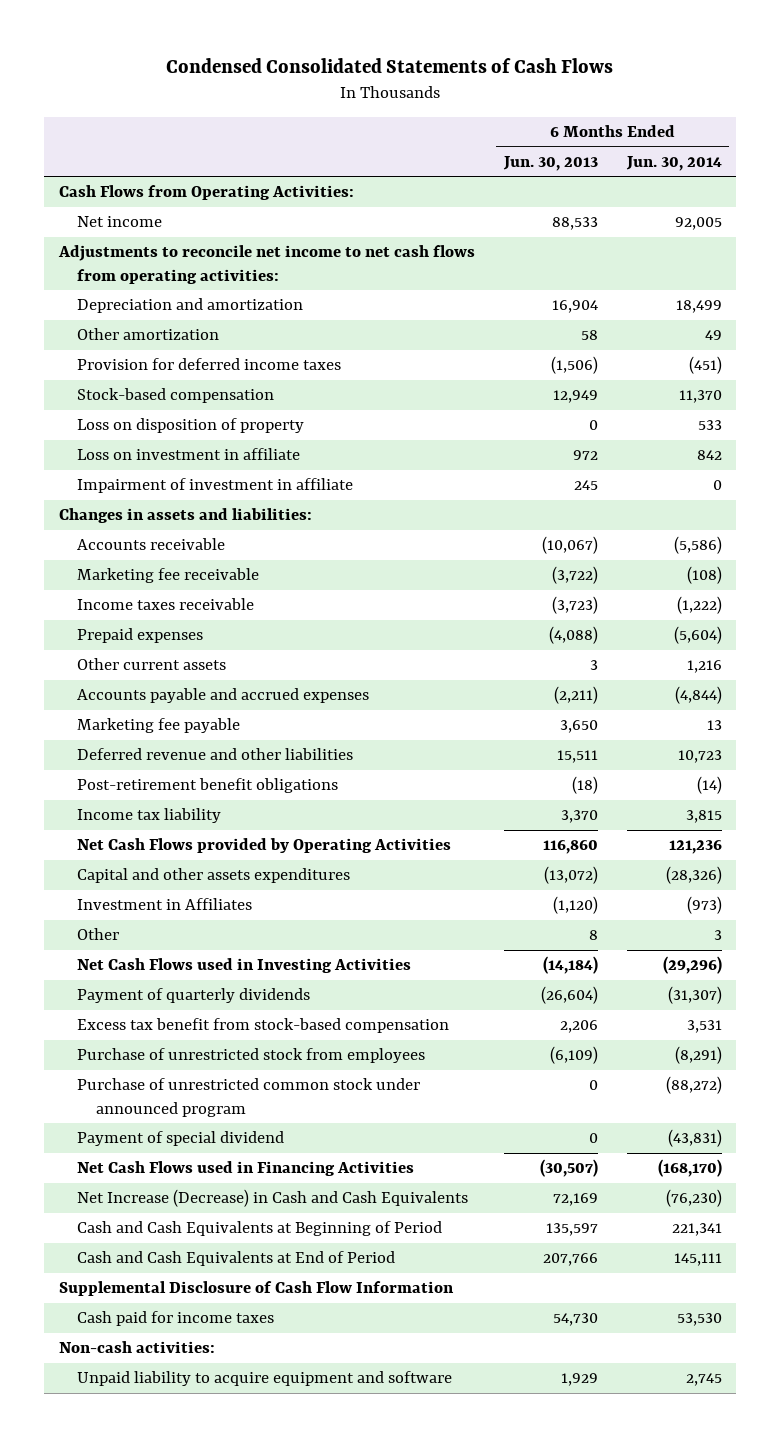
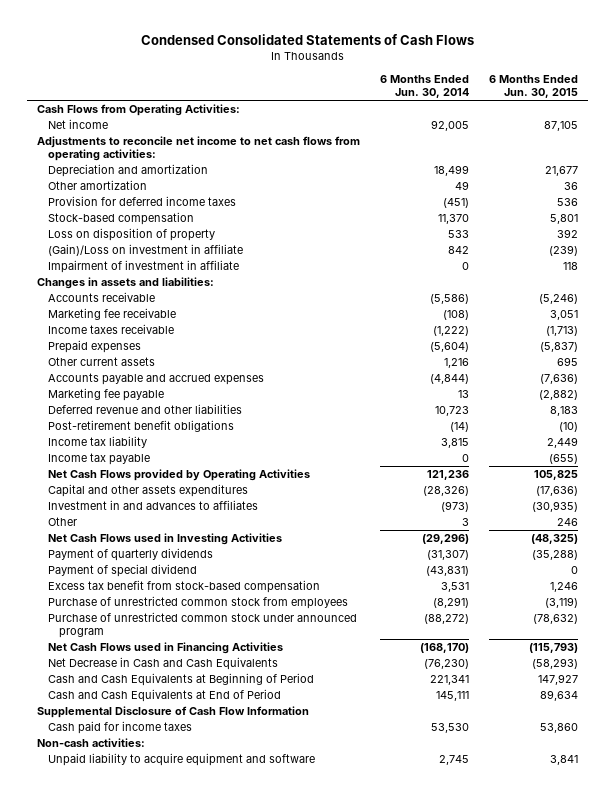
[502,155,598,171] Jun. 30, 2013 -> none
none -> [489,75,579,99] 6 Months Ended Jun. 30, 2015
[77,448,301,461] Loss on investment in affiliate -> [48,244,244,257] (Gain)/Loss on investment in affiliate
none -> [48,453,151,466] Income tax payable
[77,898,253,911] Investment in Affiliates -> [48,500,259,511] Investment in and advances to affiliates
[77,1131,285,1147] Payment of special dividend -> [48,564,198,578] Payment of special dividend
[77,1048,426,1064] Purchase of unrestricted stock from employees -> [48,596,349,610] Purchase of unrestricted common stock from employees
[77,1189,469,1208] Net Increase (Decrease) in Cash and Cash Equivalents -> [48,657,279,671] Net Decrease in Cash and Cash Equivalents

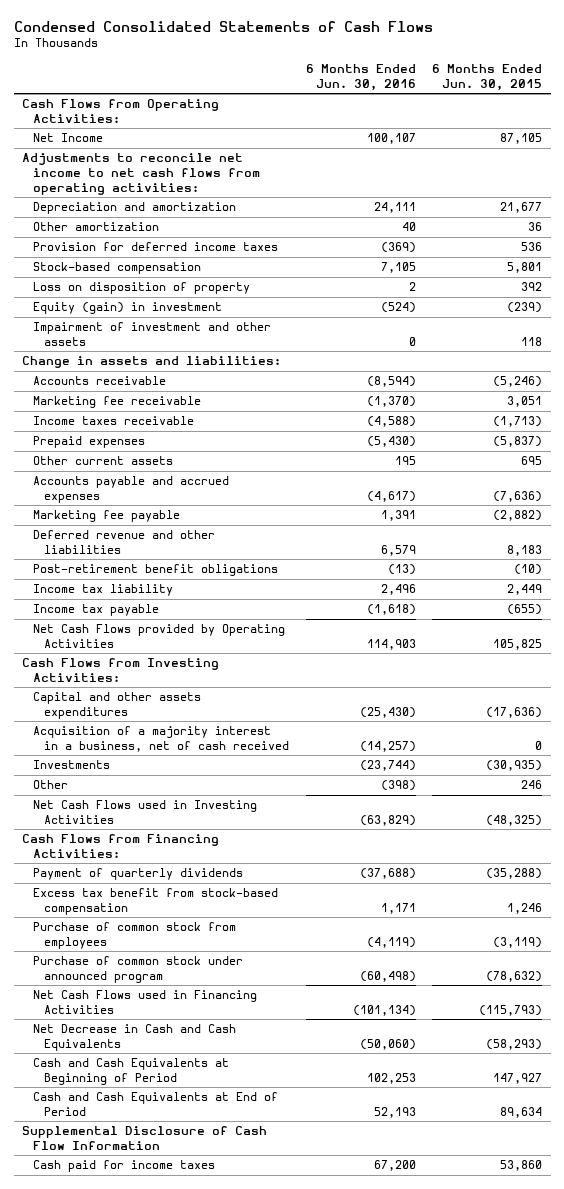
[380,75,470,99] 6 Months Ended Jun. 30, 2014 -> none
none -> [305,64,416,91] 6 Months Ended Jun. 30, 2016
[48,119,109,130] Net income -> [32,133,103,143] Net Income
[48,244,244,257] (Gain)/Loss on investment in affiliate -> [32,302,222,315] Equity (gain) in investment
[48,260,240,274] Impairment of investment in affiliate -> [32,322,271,347] Impairment of investment and other assets
[37,277,215,290] Changes in assets and liabilities: -> [21,356,281,369] Change in assets and liabilities:
none -> [21,658,219,683] Cash Flows from Investing Activities:
none -> [32,726,290,753] Acquisition of a majority interest in a business, net of cash received
[48,500,259,511] Investment in and advances to affiliates -> [32,760,110,770] Investments
none -> [21,834,219,859] Cash Flows from Financing Activities:
[48,564,198,578] Payment of special dividend -> none
[48,596,349,610] Purchase of unrestricted common stock from employees -> [32,922,236,950] Purchase of common stock from employees
[48,612,358,639] Purchase of unrestricted common stock under announced program -> [32,956,243,984] Purchase of common stock under announced program
[37,738,146,748] Non-cash activities: -> none
[48,753,316,767] Unpaid liability to acquire equipment and software -> none

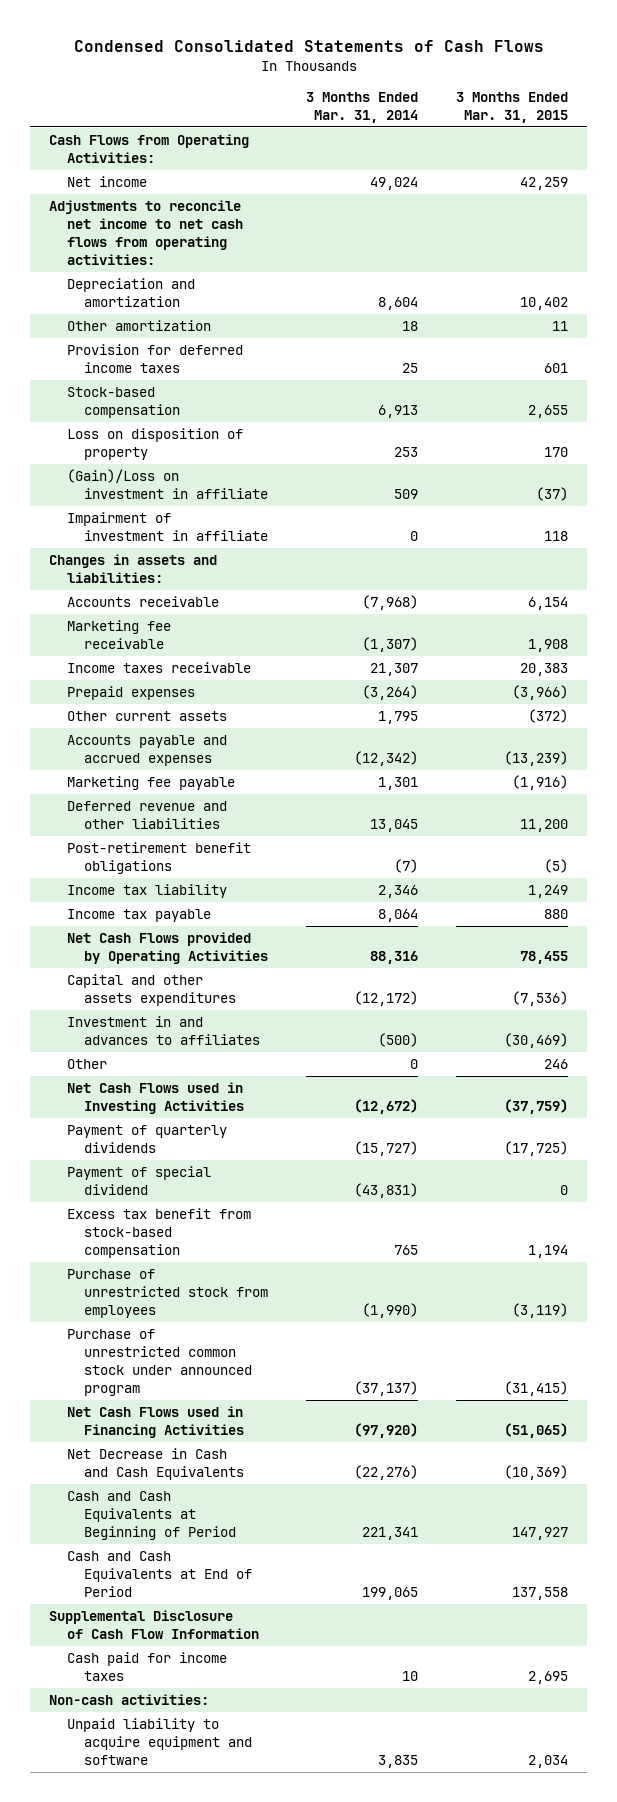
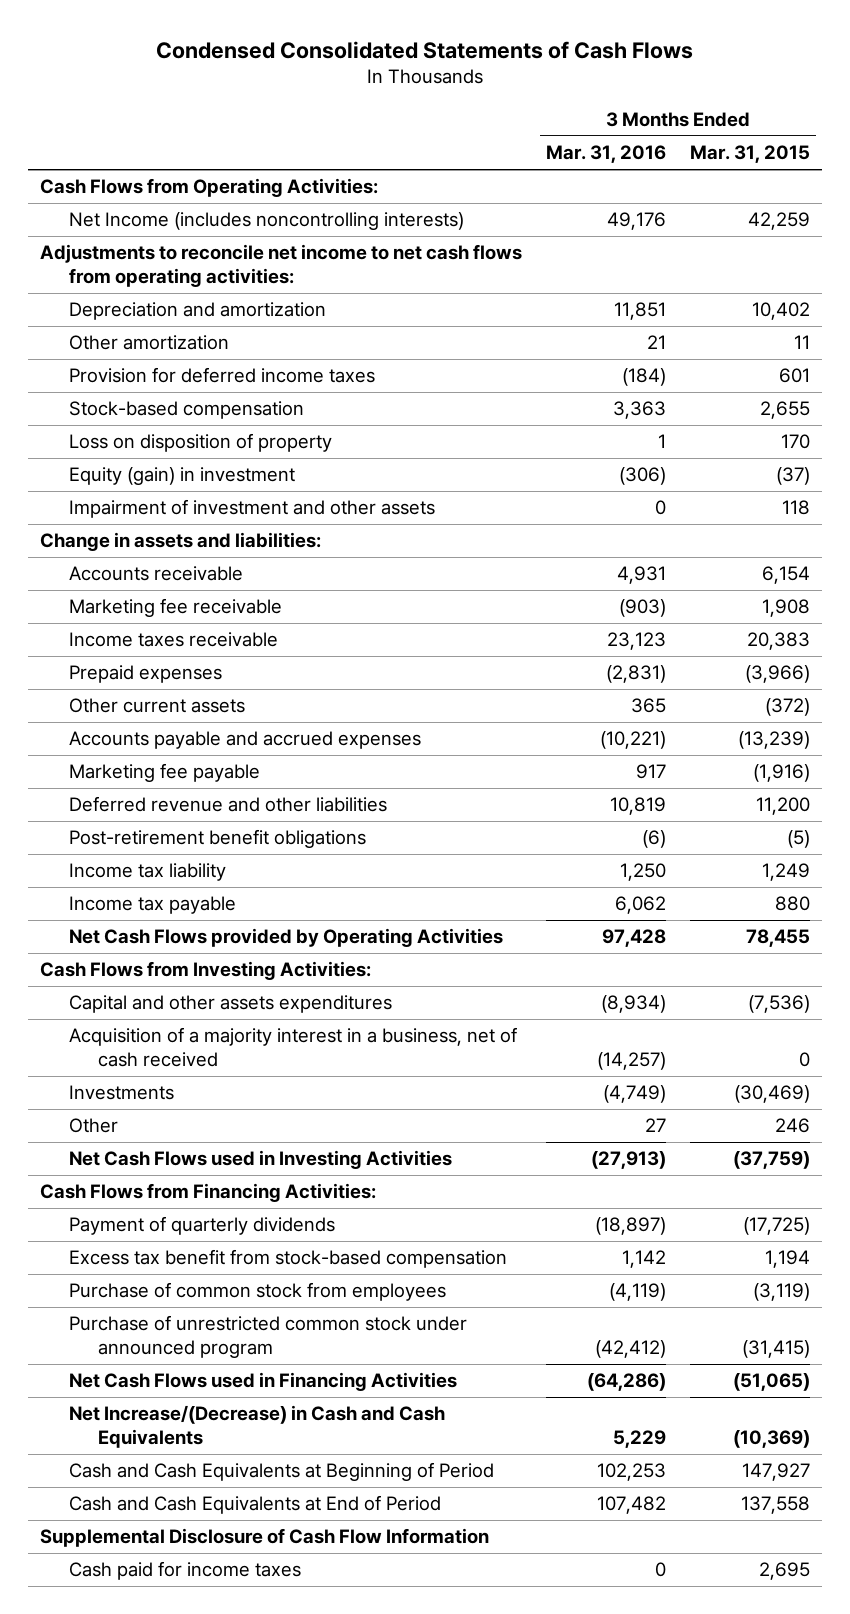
[305,91,418,123] 3 Months Ended Mar. 31, 2014 -> none
none -> [546,145,667,164] Mar. 31, 2016
[66,176,147,188] Net income -> [69,212,465,231] Net Income (includes noncontrolling interests)
[66,469,268,500] (Gain)/Loss on investment in affiliate -> [69,467,296,486] Equity (gain) in investment
[66,512,268,542] Impairment of investment in affiliate -> [69,499,436,519] Impairment of investment and other assets
[49,554,218,584] Changes in assets and liabilities: -> [40,532,322,552] Change in assets and liabilities:
none -> [40,961,372,981] Cash Flows from Investing Activities:
none -> [69,1027,518,1067] Acquisition of a majority interest in a business, net of cash received
[66,1016,260,1046] Investment in and advances to affiliates -> [69,1085,175,1101] Investments
none -> [40,1183,377,1203] Cash Flows from Financing Activities:
[66,1166,211,1196] Payment of special dividend -> none
[66,1269,268,1319] Purchase of unrestricted stock from employees -> [69,1282,447,1302] Purchase of common stock from employees
[66,1448,244,1481] Net Decrease in Cash and Cash Equivalents -> [69,1405,446,1448] Net Increase/(Decrease) in Cash and Cash Equivalents
[49,1694,210,1706] Non-cash activities: -> none
[66,1718,252,1766] Unpaid liability to acquire equipment and software -> none

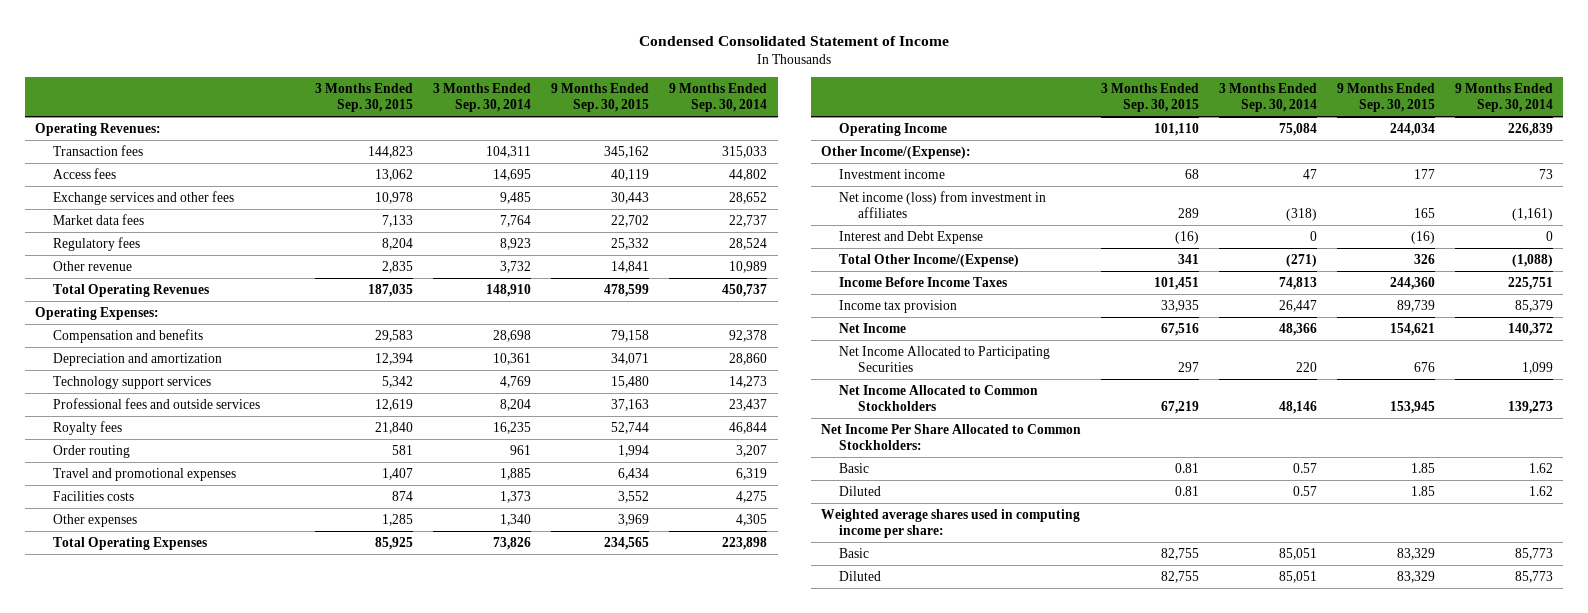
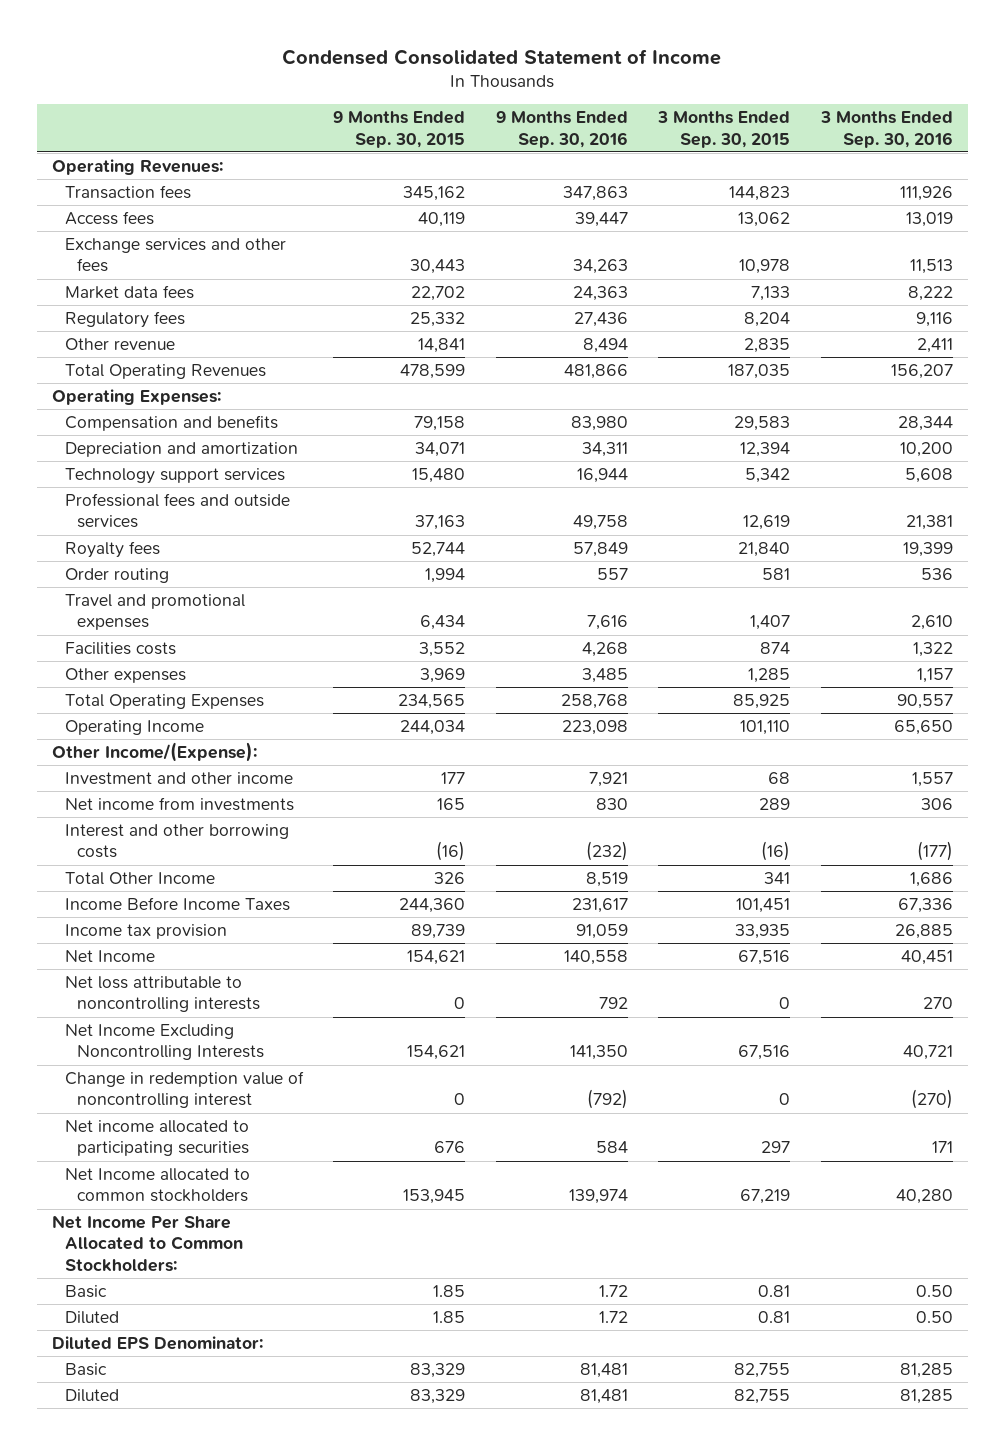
[433,82,532,112] 3 Months Ended Sep. 30, 2014 -> none
[669,82,768,112] 9 Months Ended Sep. 30, 2014 -> none
none -> [495,111,628,148] 9 Months Ended Sep. 30, 2016
none -> [819,111,953,148] 3 Months Ended Sep. 30, 2016
[839,169,946,180] Investment income -> [64,771,293,785] Investment and other income
[839,191,1047,218] Net income (loss) from investment in affiliates -> [64,796,294,811] Net income from investments
[839,231,984,245] Interest and Debt Expense -> [64,823,289,859] Interest and other borrowing costs
[839,254,1020,268] Total Other Income/(Expense) -> [64,871,215,885] Total Other Income
none -> [64,975,260,1013] Net loss attributable to noncontrolling interests
none -> [64,1023,264,1061] Net Income Excluding Noncontrolling Interests
none -> [64,1070,304,1109] Change in redemption value of noncontrolling interest
[839,346,1051,372] Net Income Allocated to Participating Securities -> [64,1119,249,1157] Net income allocated to participating securities
[839,385,1039,411] Net Income Allocated to Common Stockholders -> [64,1167,250,1203] Net Income allocated to common stockholders
[820,509,1080,538] Weighted average shares used in computing income per share: -> [52,1335,264,1350] Diluted EPS Denominator:

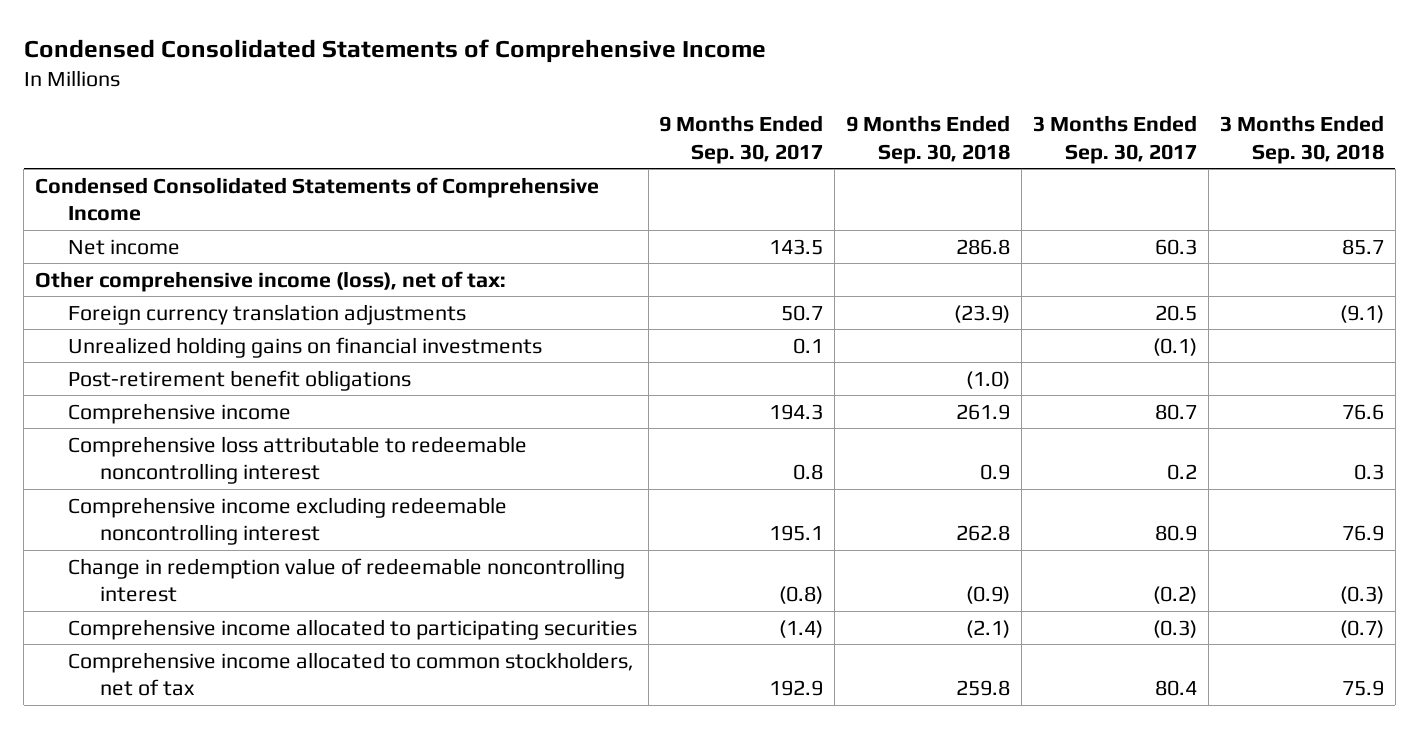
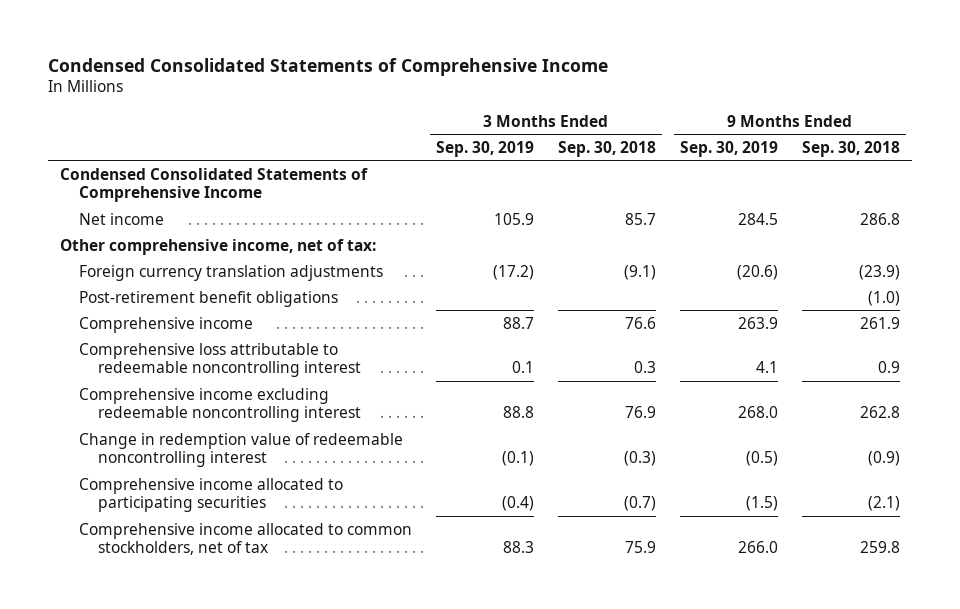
[659,115,824,164] 9 Months Ended Sep. 30, 2017 -> none
[1033,115,1198,164] 3 Months Ended Sep. 30, 2017 -> none
none -> [435,140,534,157] Sep. 30, 2019
none -> [679,140,778,157] Sep. 30, 2019
[35,270,507,292] Other comprehensive income (loss), net of tax: -> [59,238,376,255] Other comprehensive income, net of tax:
[67,336,542,358] Unrealized holding gains on financial investments -> none

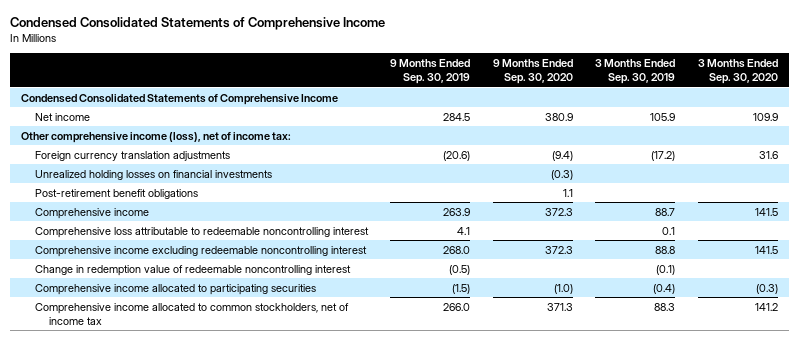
[557,140,656,157] Sep. 30, 2018 -> none
[801,140,900,157] Sep. 30, 2018 -> none
none -> [492,58,573,84] 9 Months Ended Sep. 30, 2020
none -> [697,58,778,84] 3 Months Ended Sep. 30, 2020
[59,238,376,255] Other comprehensive income, net of tax: -> [21,131,292,143] Other comprehensive income (loss), net of income tax:
none -> [34,169,272,180] Unrealized holding losses on financial investments
[78,522,412,556] Comprehensive income allocated to common stockholders, net of tax -> [34,302,349,325] Comprehensive income allocated to common stockholders, net of income tax

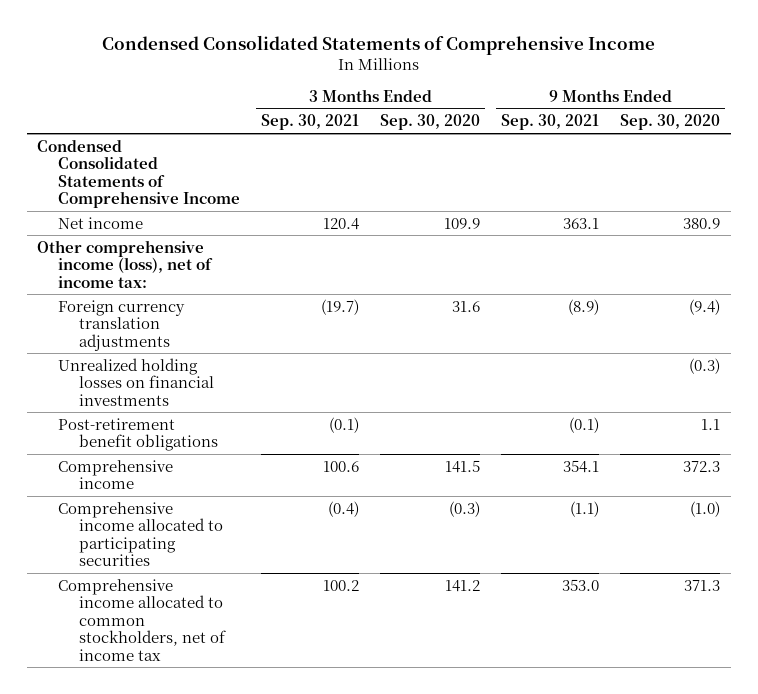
[390,58,471,84] 9 Months Ended Sep. 30, 2019 -> none
[595,58,676,84] 3 Months Ended Sep. 30, 2019 -> none
none -> [261,114,360,131] Sep. 30, 2021
none -> [501,114,600,131] Sep. 30, 2021
[34,226,369,238] Comprehensive loss attributable to redeemable noncontrolling interest -> none
[34,245,367,257] Comprehensive income excluding redeemable noncontrolling interest -> none
[34,264,351,276] Change in redemption value of redeemable noncontrolling interest -> none

